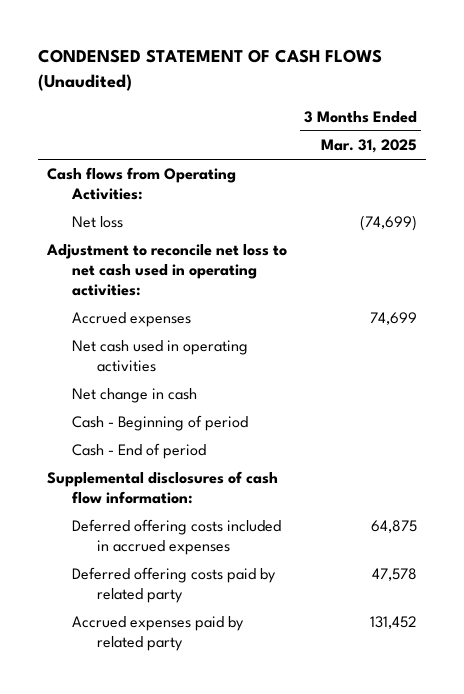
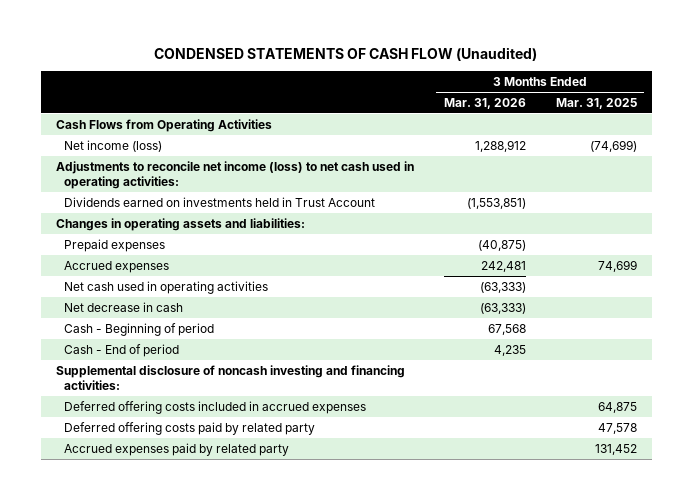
[37,49,382,91] CONDENSED STATEMENT OF CASH FLOWS (Unaudited) -> [154,47,538,62] CONDENSED STATEMENTS OF CASH FLOW (Unaudited)
none -> [443,97,526,109] Mar. 31, 2026
[46,167,236,201] Cash flows from Operating Activities: -> [55,118,272,132] Cash Flows from Operating Activities
[71,216,123,229] Net loss -> [64,139,163,152] Net income (loss)
[45,244,287,296] Adjustment to reconcile net loss to net cash used in operating activities: -> [55,160,414,189] Adjustments to reconcile net income (loss) to net cash used in operating activities:
none -> [64,196,376,207] Dividends earned on investments held in Trust Account
none -> [55,217,305,231] Changes in operating assets and liabilities:
none -> [64,238,166,252] Prepaid expenses
[71,388,197,404] Net change in cash -> [64,301,184,312] Net decrease in cash
[46,471,278,505] Supplemental disclosures of cash flow information: -> [55,364,405,390] Supplemental disclosure of noncash investing and financing activities:

